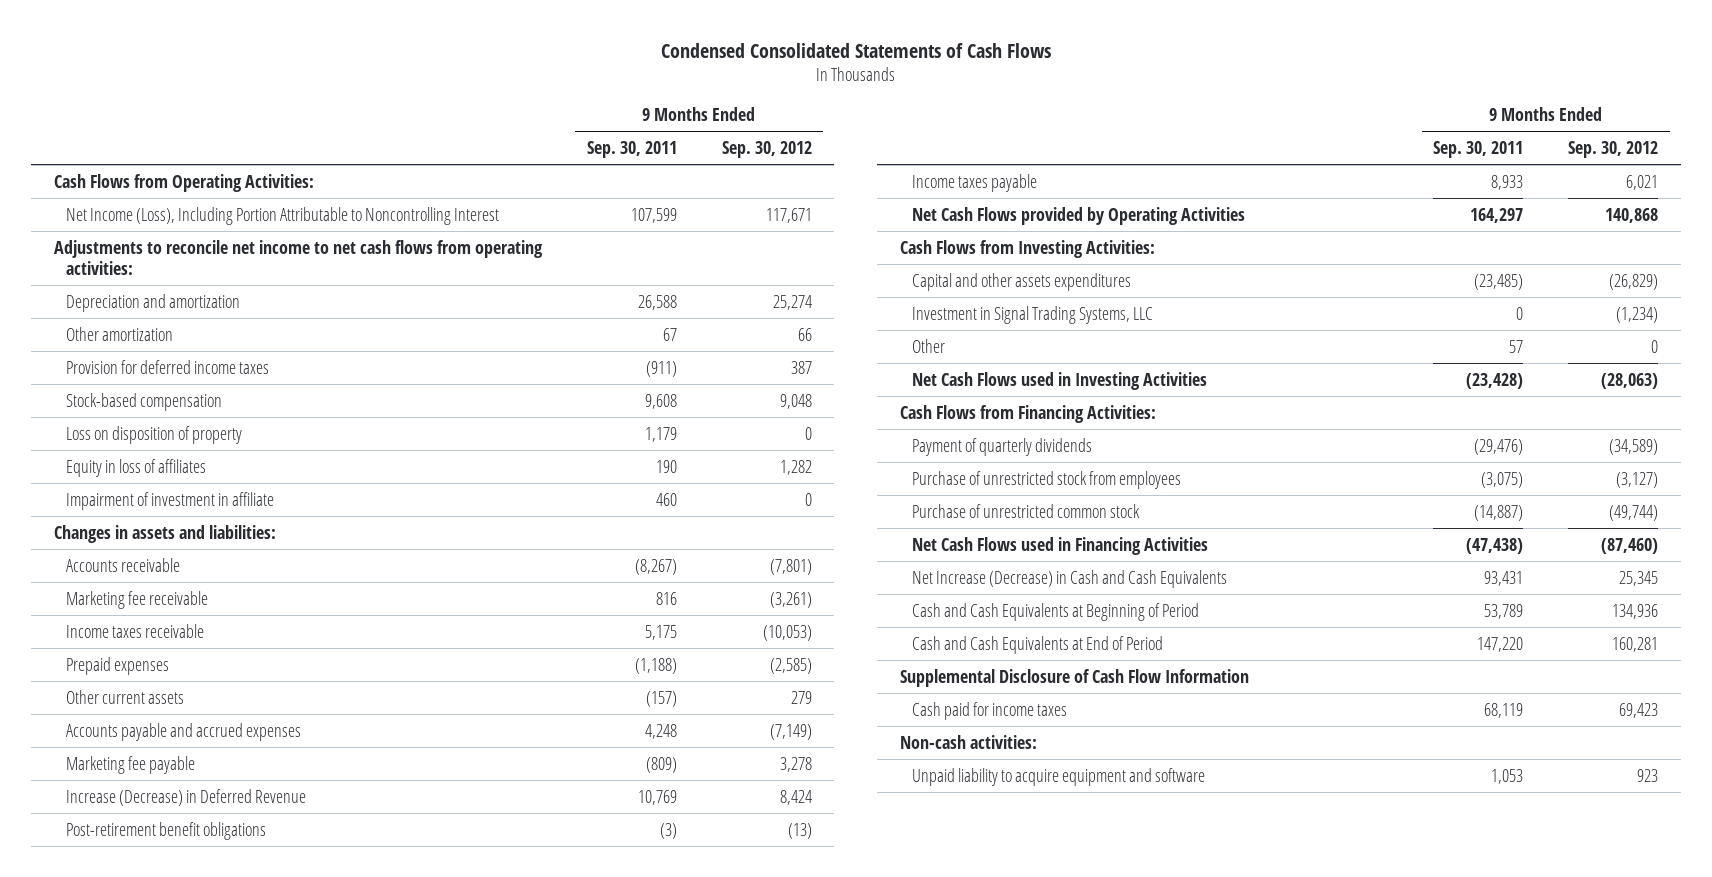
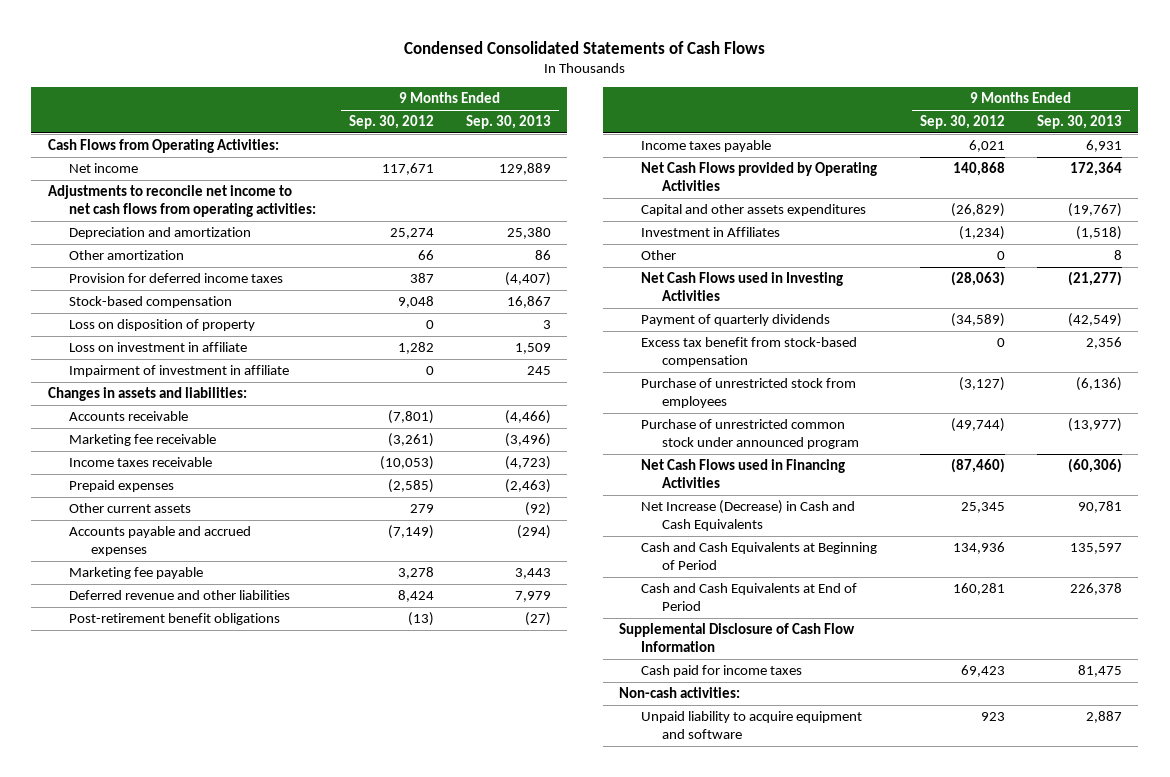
[586,141,677,159] Sep. 30, 2011 -> none
none -> [465,115,551,130] Sep. 30, 2013
[65,206,499,225] Net Income (Loss), Including Portion Attributable to Noncontrolling Interest -> [69,163,139,174] Net income
[65,458,206,477] Equity in loss of affiliates -> [69,342,248,353] Loss on investment in affiliate
[65,788,306,806] Increase (Decrease) in Deferred Revenue -> [69,590,291,601] Deferred revenue and other liabilities
[900,239,1156,258] Cash Flows from Investing Activities: -> none
[912,305,1154,324] Investment in Signal Trading Systems, LLC -> [640,227,780,238] Investment in Affiliates
[900,404,1157,423] Cash Flows from Financing Activities: -> none
none -> [640,337,857,367] Excess tax benefit from stock-based compensation
[912,503,1141,518] Purchase of unrestricted common stock -> [640,419,860,449] Purchase of unrestricted common stock under announced program

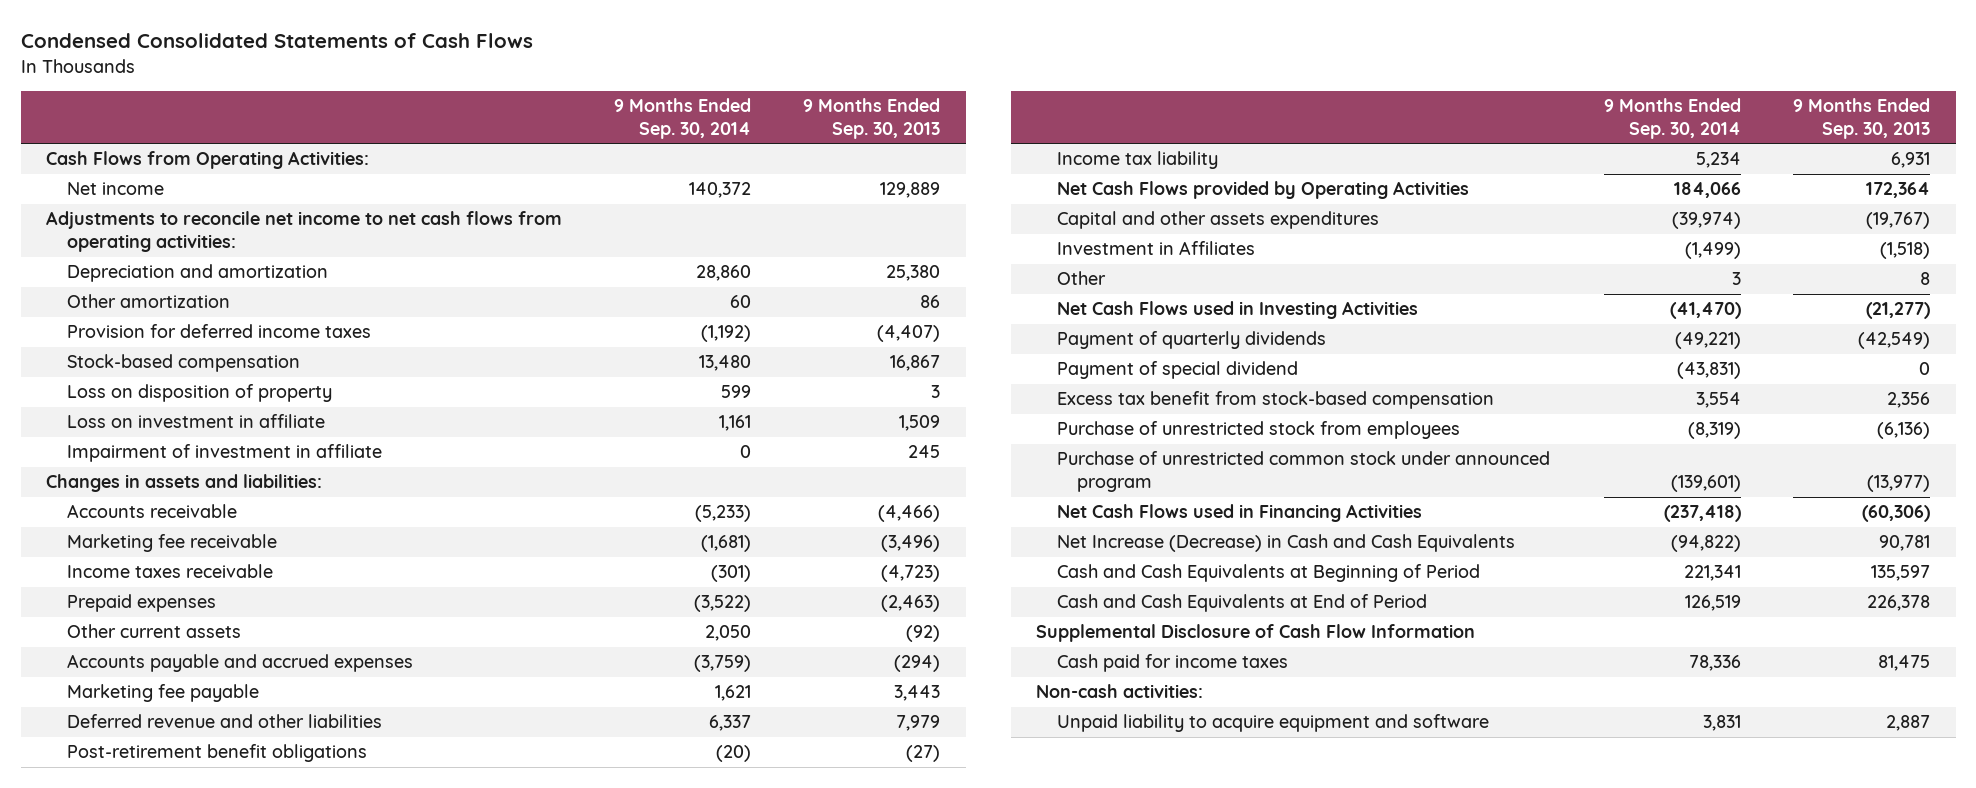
[348,115,434,130] Sep. 30, 2012 -> none
none -> [614,97,752,139] 9 Months Ended Sep. 30, 2014
[640,140,771,153] Income taxes payable -> [1056,151,1218,170] Income tax liability
none -> [1056,361,1298,380] Payment of special dividend

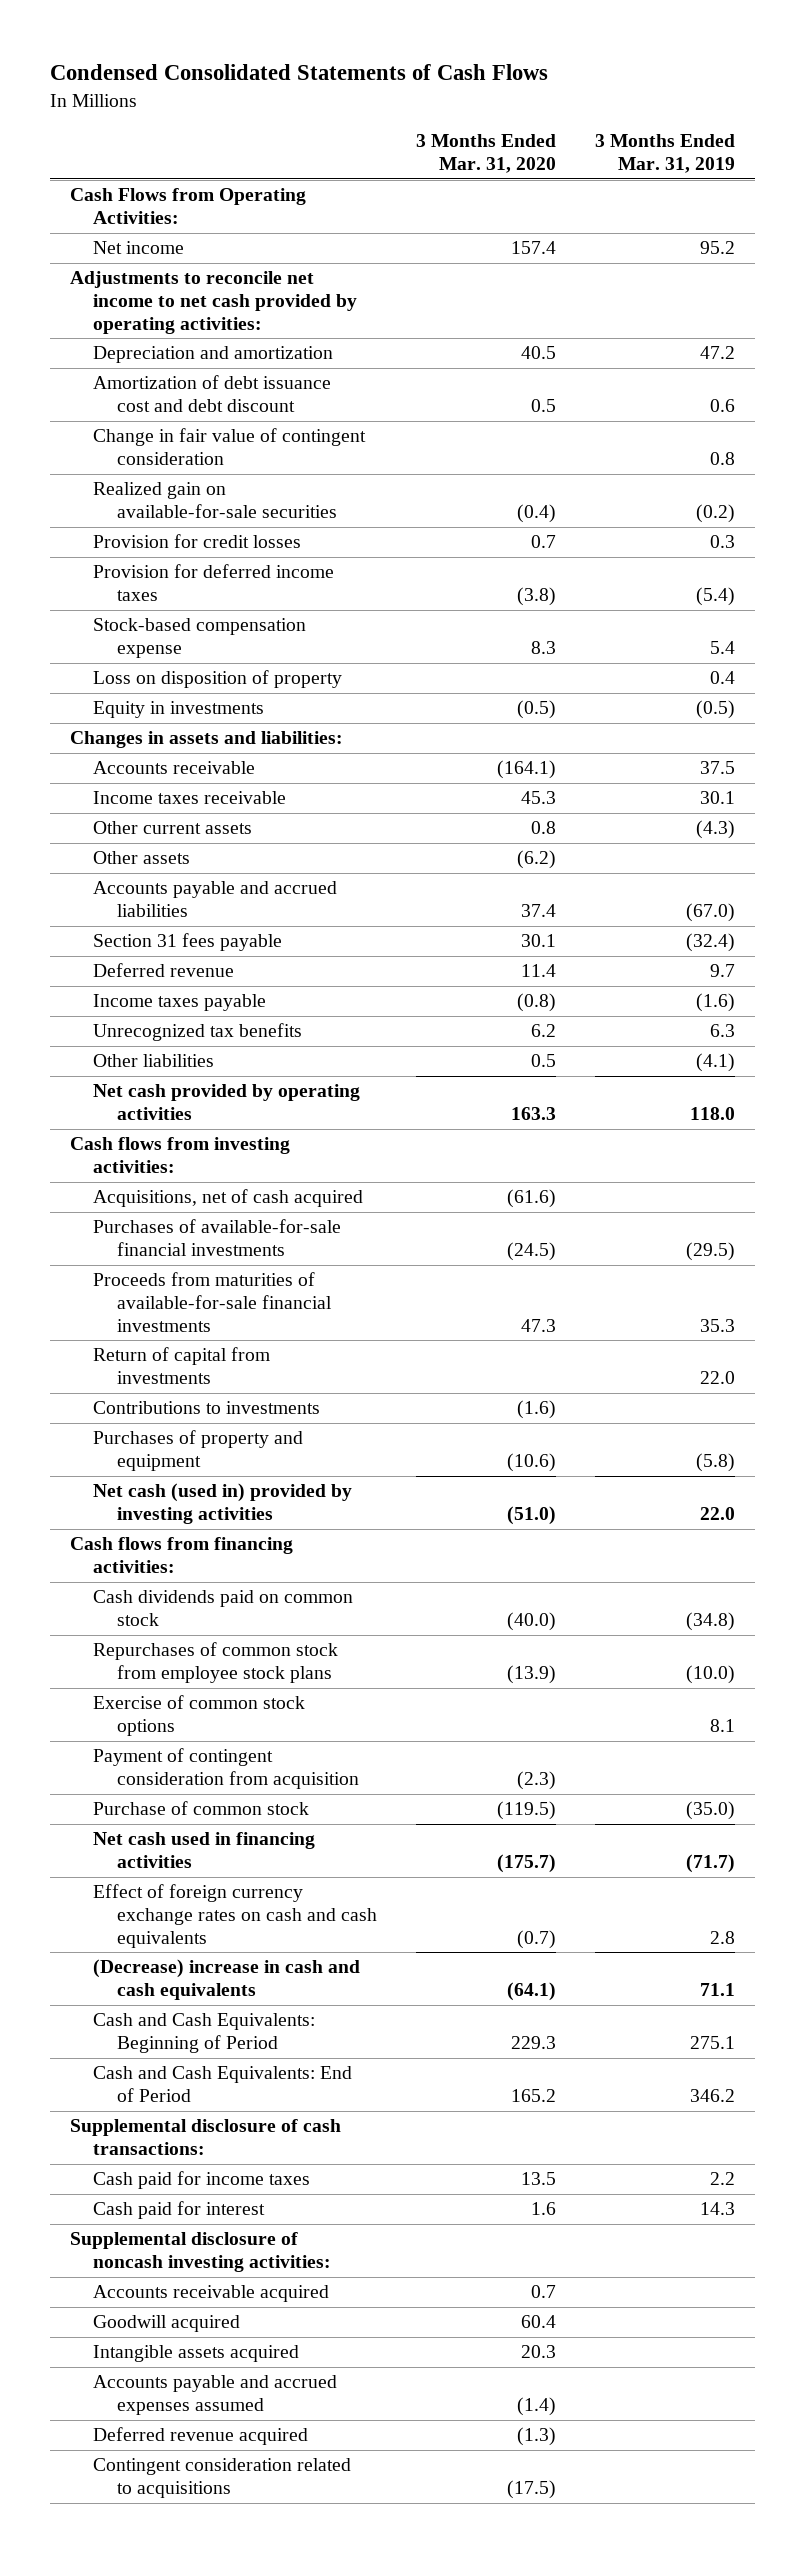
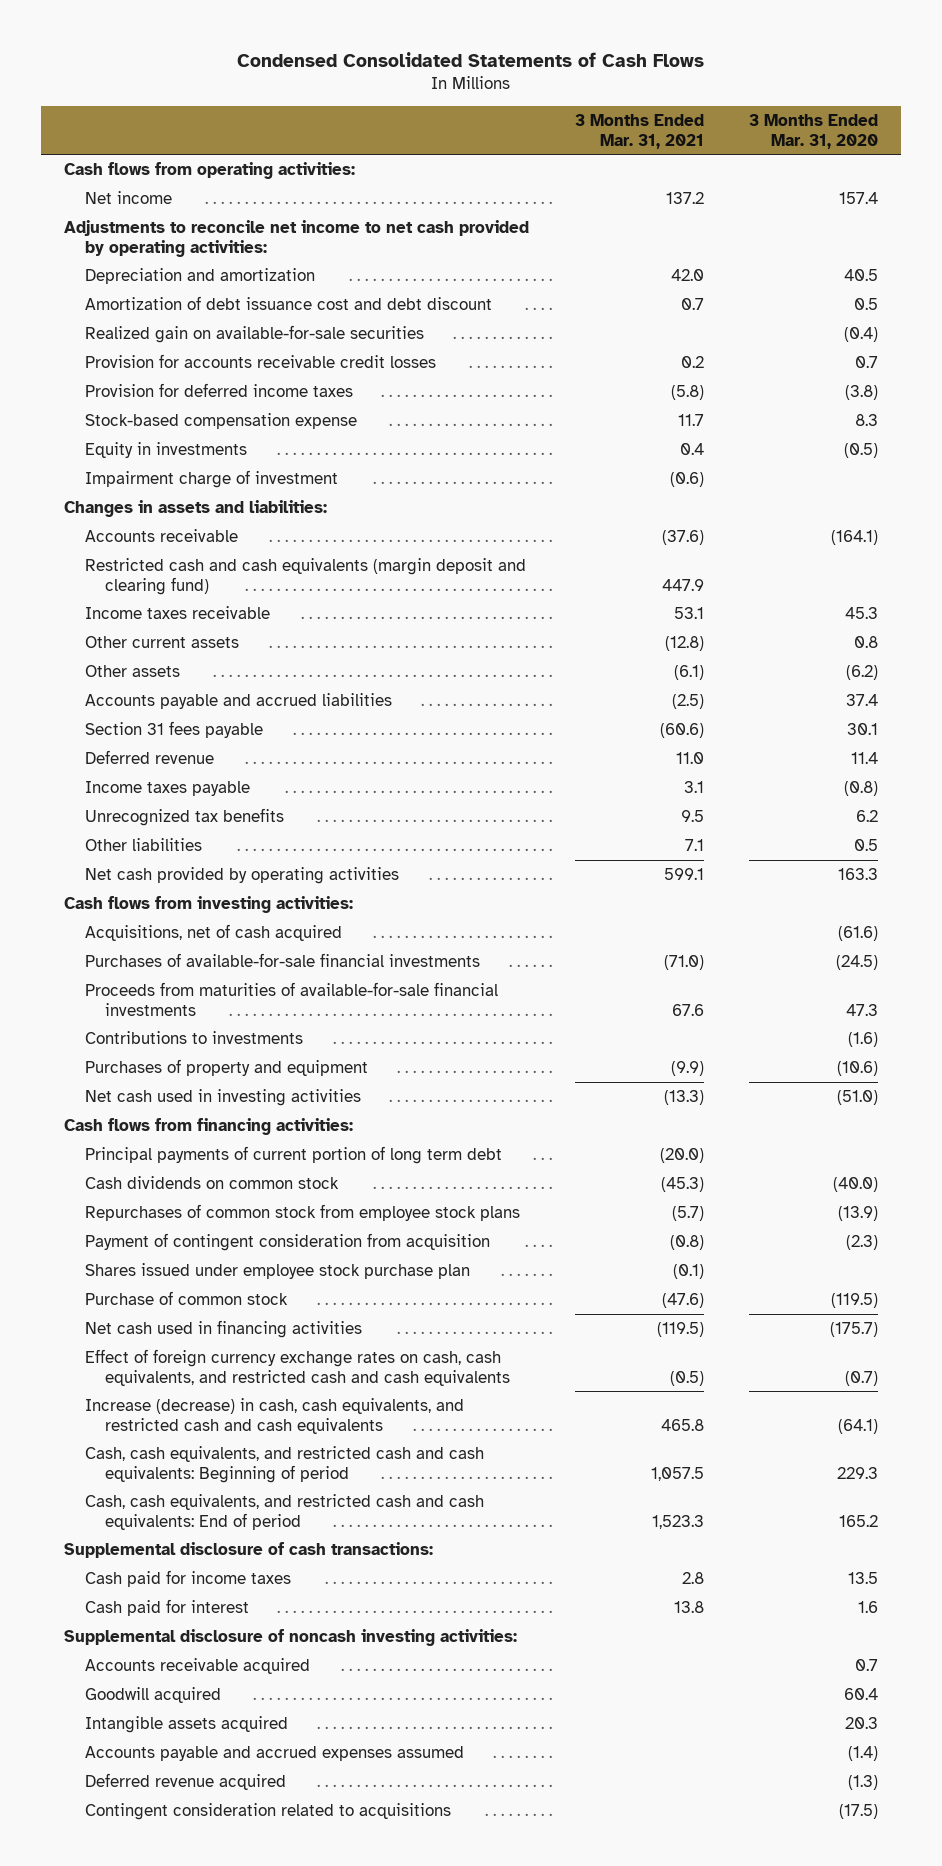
[595,134,736,173] 3 Months Ended Mar. 31, 2019 -> none
none -> [574,114,704,149] 3 Months Ended Mar. 31, 2021
[69,188,306,224] Cash Flows from Operating Activities: -> [64,162,356,180] Cash flows from operating activities:
[93,428,367,465] Change in fair value of contingent consideration -> none
[93,534,302,549] Provision for credit losses -> [84,354,436,369] Provision for accounts receivable credit losses
[93,670,343,689] Loss on disposition of property -> none
none -> [84,470,338,489] Impairment charge of investment
none -> [84,558,526,595] Restricted cash and cash equivalents (margin deposit and clearing fund)
[93,1347,271,1384] Return of capital from investments -> none
[93,1483,353,1524] Net cash (used in) provided by investing activities -> [84,1089,361,1107] Net cash used in investing activities
none -> [84,1146,502,1165] Principal payments of current portion of long term debt
[93,1590,354,1626] Cash dividends paid on common stock -> [84,1176,339,1190] Cash dividends on common stock
[93,1695,306,1736] Exercise of common stock options -> none
none -> [84,1263,470,1280] Shares issued under employee stock purchase plan
[93,1884,378,1948] Effect of foreign currency exchange rates on cash and cash equivalents -> [84,1349,511,1386] Effect of foreign currency exchange rates on cash, cash equivalents, and restricted cash and cash equivalents
[93,1959,361,2000] (Decrease) increase in cash and cash equivalents -> [84,1398,464,1434] Increase (decrease) in cash, cash equivalents, and restricted cash and cash equivalents
[93,2013,316,2053] Cash and Cash Equivalents: Beginning of Period -> [84,1446,484,1483] Cash, cash equivalents, and restricted cash and cash equivalents: Beginning of period
[93,2066,353,2102] Cash and Cash Equivalents: End of Period -> [84,1494,484,1530] Cash, cash equivalents, and restricted cash and cash equivalents: End of period

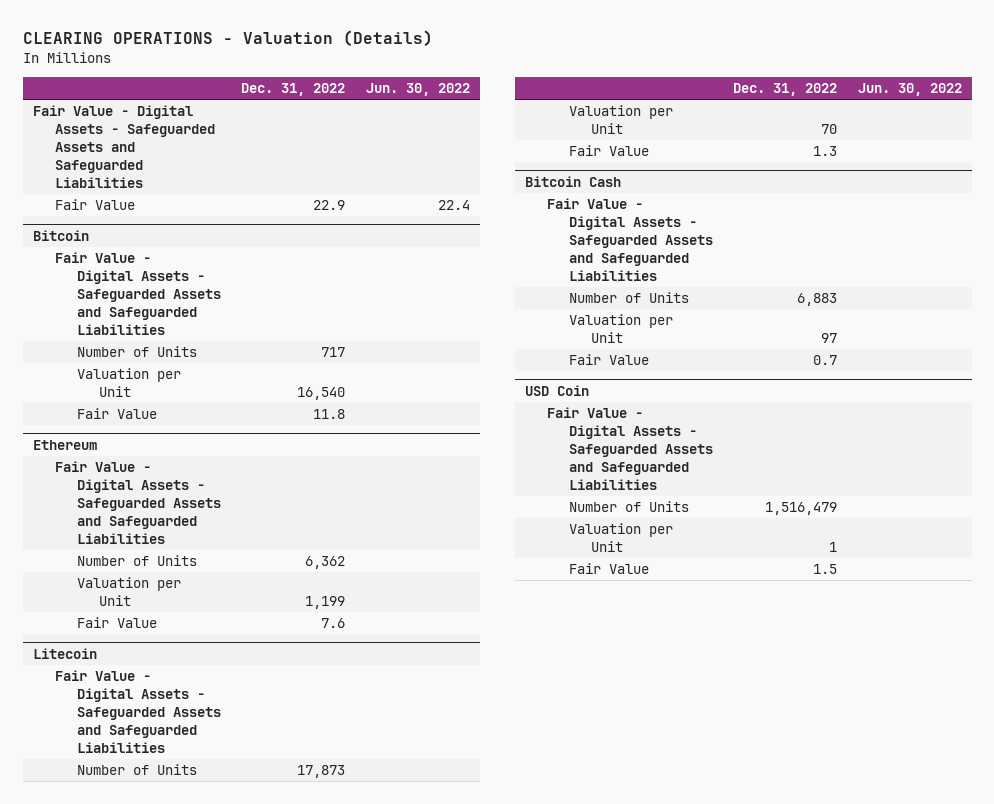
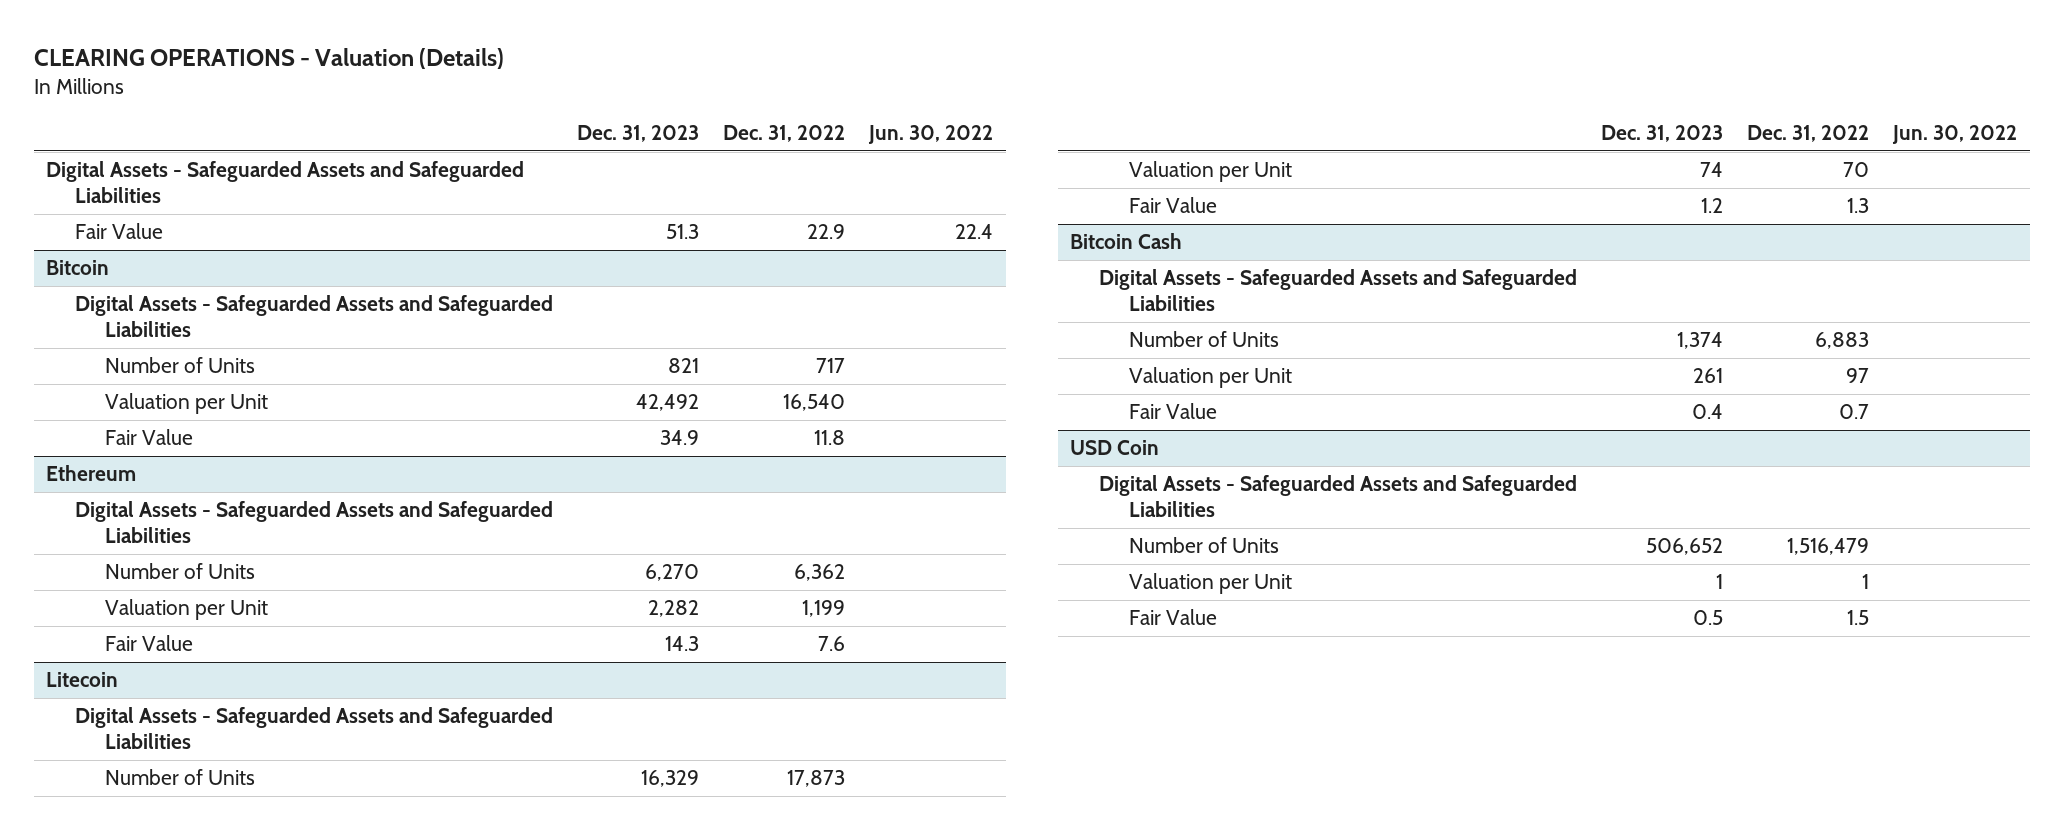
none -> [577,125,700,143] Dec. 31, 2023
[32,105,215,189] Fair Value - Digital Assets - Safeguarded Assets and Safeguarded Liabilities -> [45,161,524,204] Digital Assets - Safeguarded Assets and Safeguarded Liabilities
[54,252,221,336] Fair Value - Digital Assets - Safeguarded Assets and Safeguarded Liabilities -> [75,295,554,338] Digital Assets - Safeguarded Assets and Safeguarded Liabilities
[54,461,221,545] Fair Value - Digital Assets - Safeguarded Assets and Safeguarded Liabilities -> [75,501,554,544] Digital Assets - Safeguarded Assets and Safeguarded Liabilities
[54,670,221,754] Fair Value - Digital Assets - Safeguarded Assets and Safeguarded Liabilities -> [75,707,554,750] Digital Assets - Safeguarded Assets and Safeguarded Liabilities
[546,198,713,282] Fair Value - Digital Assets - Safeguarded Assets and Safeguarded Liabilities -> [1099,269,1578,312] Digital Assets - Safeguarded Assets and Safeguarded Liabilities
[546,407,713,491] Fair Value - Digital Assets - Safeguarded Assets and Safeguarded Liabilities -> [1099,475,1578,518] Digital Assets - Safeguarded Assets and Safeguarded Liabilities

